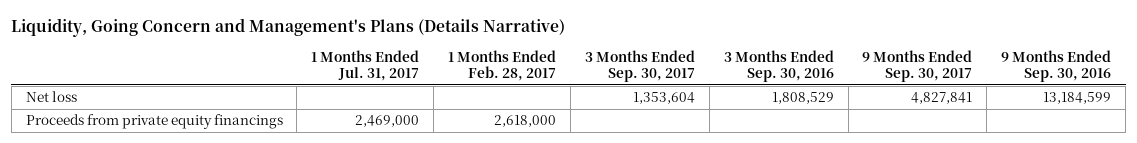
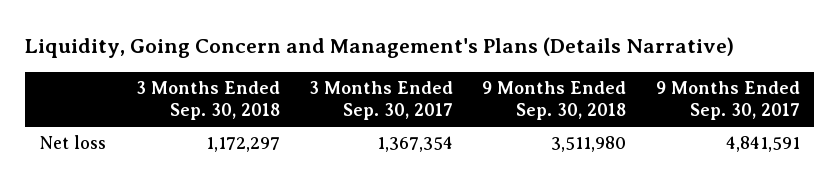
[311,50,420,82] 1 Months Ended Jul. 31, 2017 -> none
[448,50,557,82] 1 Months Ended Feb. 28, 2017 -> none
[723,50,834,83] 3 Months Ended Sep. 30, 2016 -> none
[1001,50,1112,83] 9 Months Ended Sep. 30, 2016 -> none
none -> [135,80,280,121] 3 Months Ended Sep. 30, 2018
none -> [482,80,627,121] 9 Months Ended Sep. 30, 2018
[25,114,283,130] Proceeds from private equity financings -> none
[632,92,695,105] 1,353,604 -> [376,136,453,153] 1,367,354
[911,92,973,105] 4,827,841 -> [725,136,800,153] 4,841,591

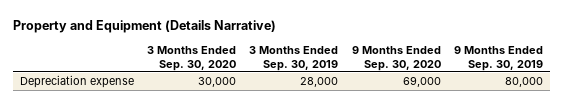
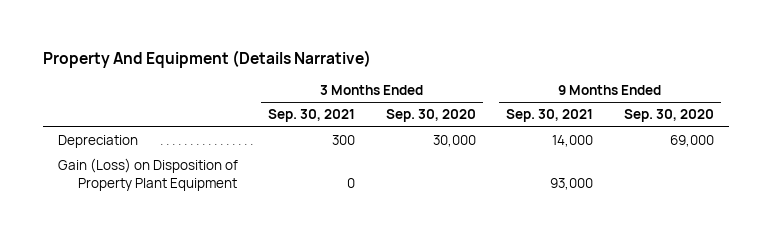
[13,20,277,34] Property and Equipment (Details Narrative) -> [42,49,371,68] Property And Equipment (Details Narrative)
[249,45,339,71] 3 Months Ended Sep. 30, 2019 -> none
[454,45,544,71] 9 Months Ended Sep. 30, 2019 -> none
none -> [268,109,356,123] Sep. 30, 2021
none -> [506,109,594,123] Sep. 30, 2021
[19,75,134,89] Depreciation expense -> [57,135,138,149] Depreciation
none -> [57,158,238,191] Gain (Loss) on Disposition of Property Plant Equipment

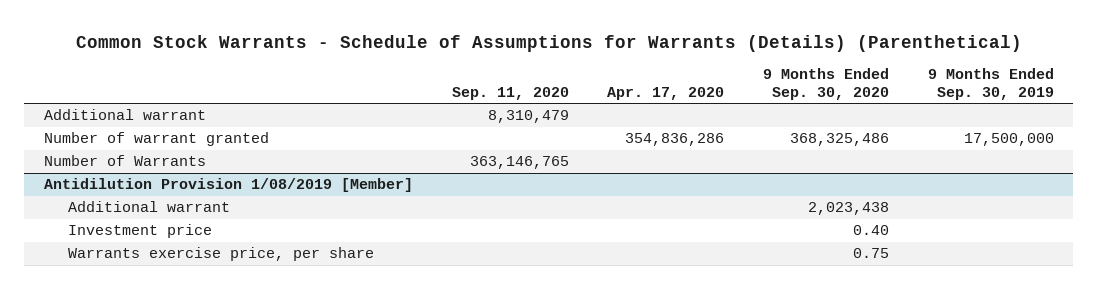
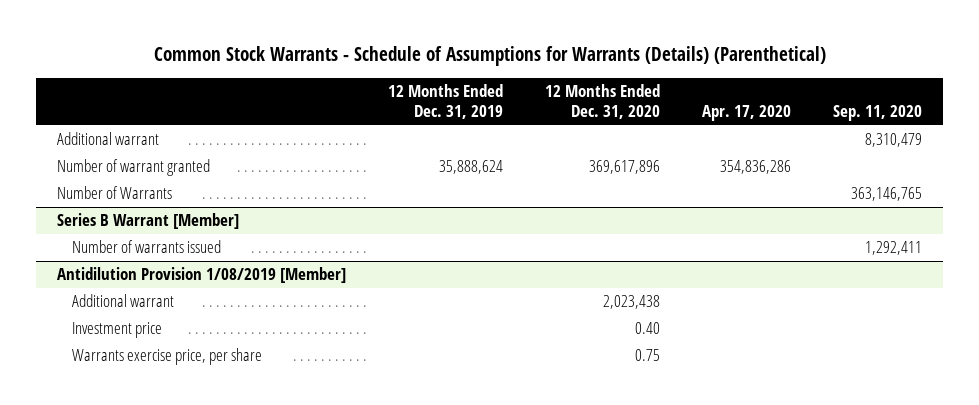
[762,68,889,100] 9 Months Ended Sep. 30, 2020 -> none
[927,68,1054,100] 9 Months Ended Sep. 30, 2019 -> none
none -> [387,84,503,120] 12 Months Ended Dec. 31, 2019
none -> [545,84,661,120] 12 Months Ended Dec. 31, 2020
none -> [56,213,239,230] Series B Warrant [Member]
none -> [72,240,222,254] Number of warrants issued

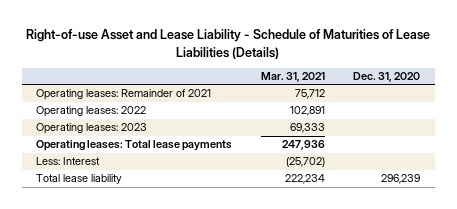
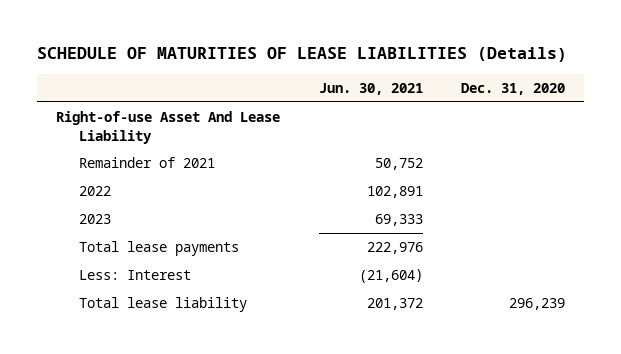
[26,29,431,59] Right-of-use Asset and Lease Liability - Schedule of Maturities of Lease Liabilities (Details) -> [37,47,568,63] SCHEDULE OF MATURITIES OF LEASE LIABILITIES (Details)
[260,71,325,82] Mar. 31, 2021 -> none
none -> [318,82,423,95] Jun. 30, 2021
none -> [56,111,281,144] Right-of-use Asset And Lease Liability
[36,89,212,101] Operating leases: Remainder of 2021 -> [79,157,216,169] Remainder of 2021
[36,106,147,118] Operating leases: 2022 -> [79,186,112,197] 2022
[36,123,148,135] Operating leases: 2023 -> [79,214,112,225] 2023
[36,140,233,152] Operating leases: Total lease payments -> [79,241,240,257] Total lease payments

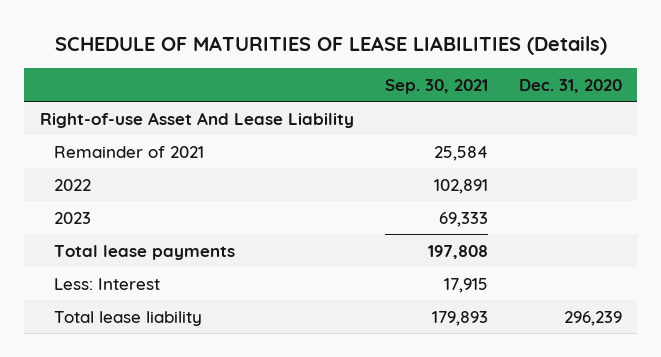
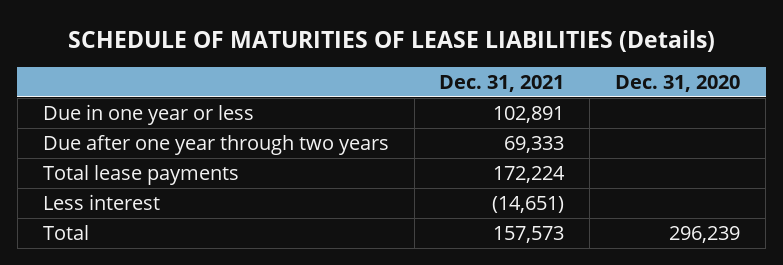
[384,78,488,94] Sep. 30, 2021 -> none
none -> [439,74,565,92] Dec. 31, 2021
[39,111,354,128] Right-of-use Asset And Lease Liability -> none
[53,145,204,158] Remainder of 2021 -> none
[53,178,91,191] 2022 -> [42,103,254,125] Due in one year or less
[53,211,91,224] 2023 -> [42,134,389,155] Due after one year through two years
[53,277,160,290] Less: Interest -> [42,193,160,210] Less interest
[53,310,202,326] Total lease liability -> [42,224,89,240] Total

